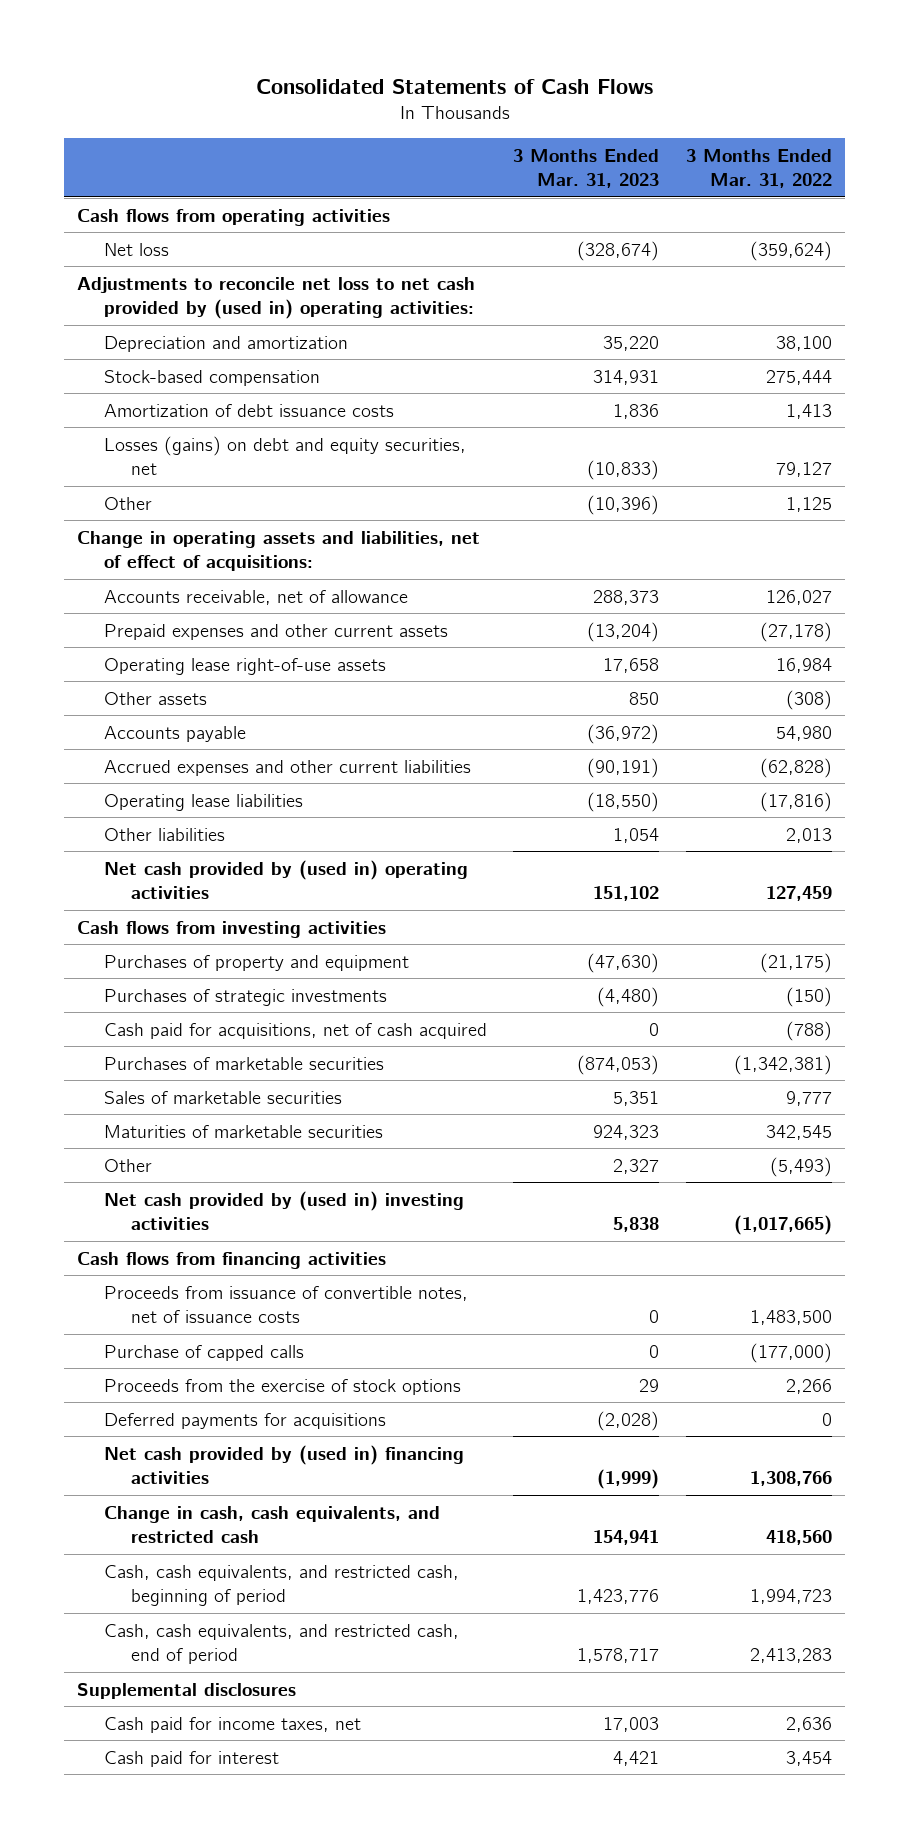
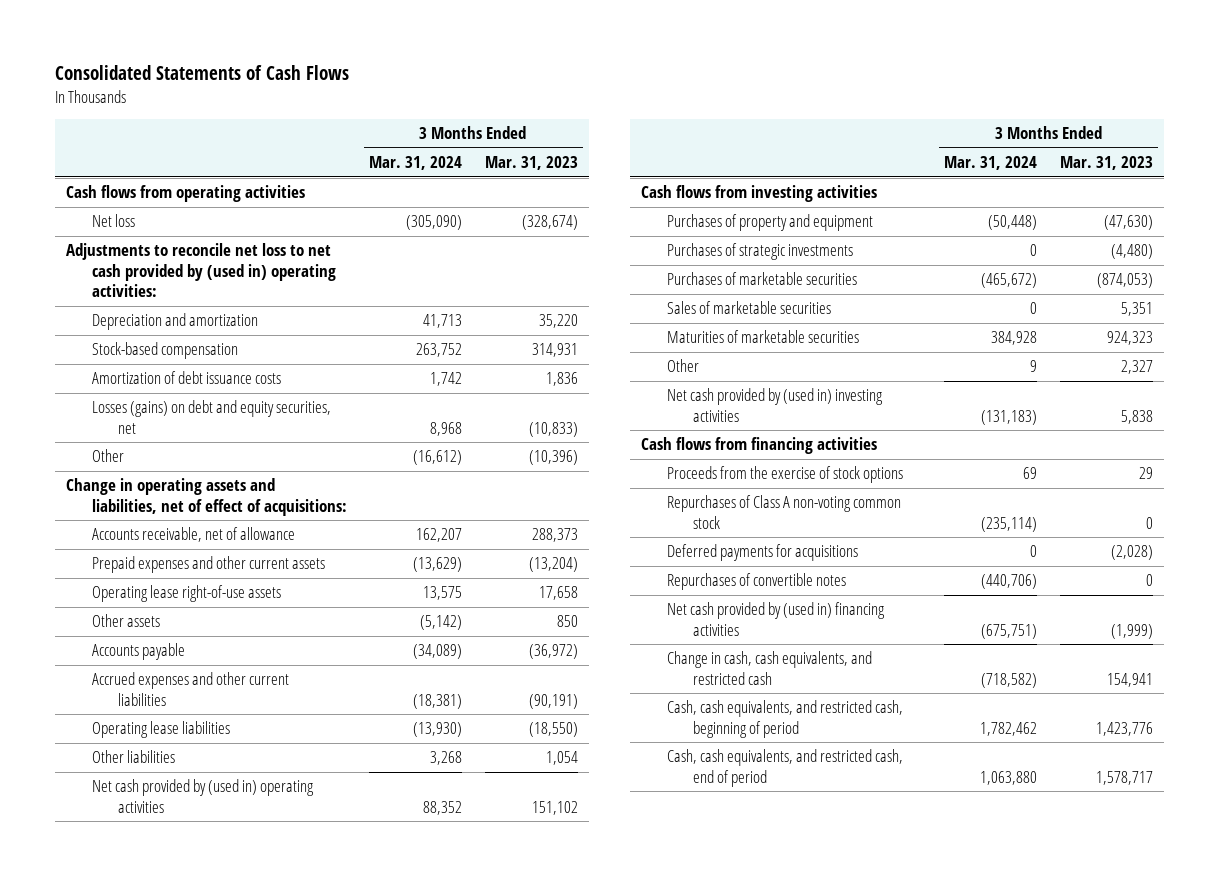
[685,149,832,189] 3 Months Ended Mar. 31, 2022 -> none
none -> [369,156,463,171] Mar. 31, 2024
[104,1022,488,1039] Cash paid for acquisitions, net of cash acquired -> none
[104,1285,469,1323] Proceeds from issuance of convertible notes, net of issuance costs -> none
[104,1344,305,1361] Purchase of capped calls -> none
none -> [666,495,901,529] Repurchases of Class A non-voting common stock
none -> [666,573,846,591] Repurchases of convertible notes
[77,1682,297,1699] Supplemental disclosures -> none
[104,1716,362,1733] Cash paid for income taxes, net -> none
[104,1750,280,1767] Cash paid for interest -> none

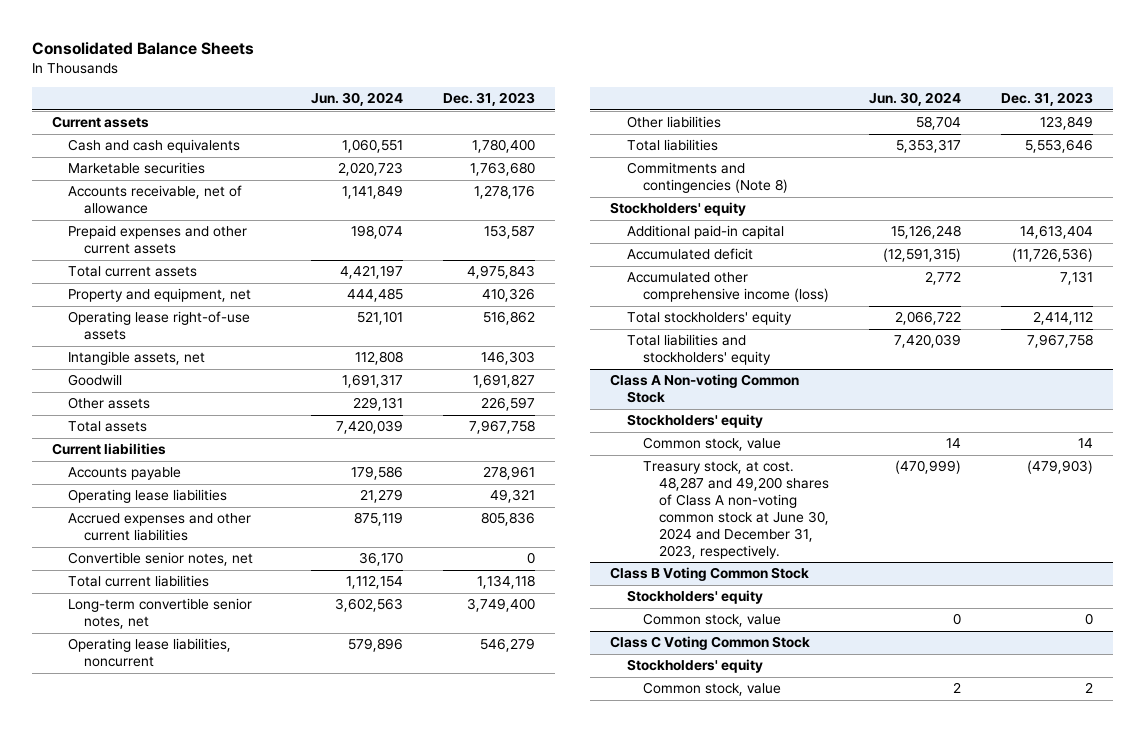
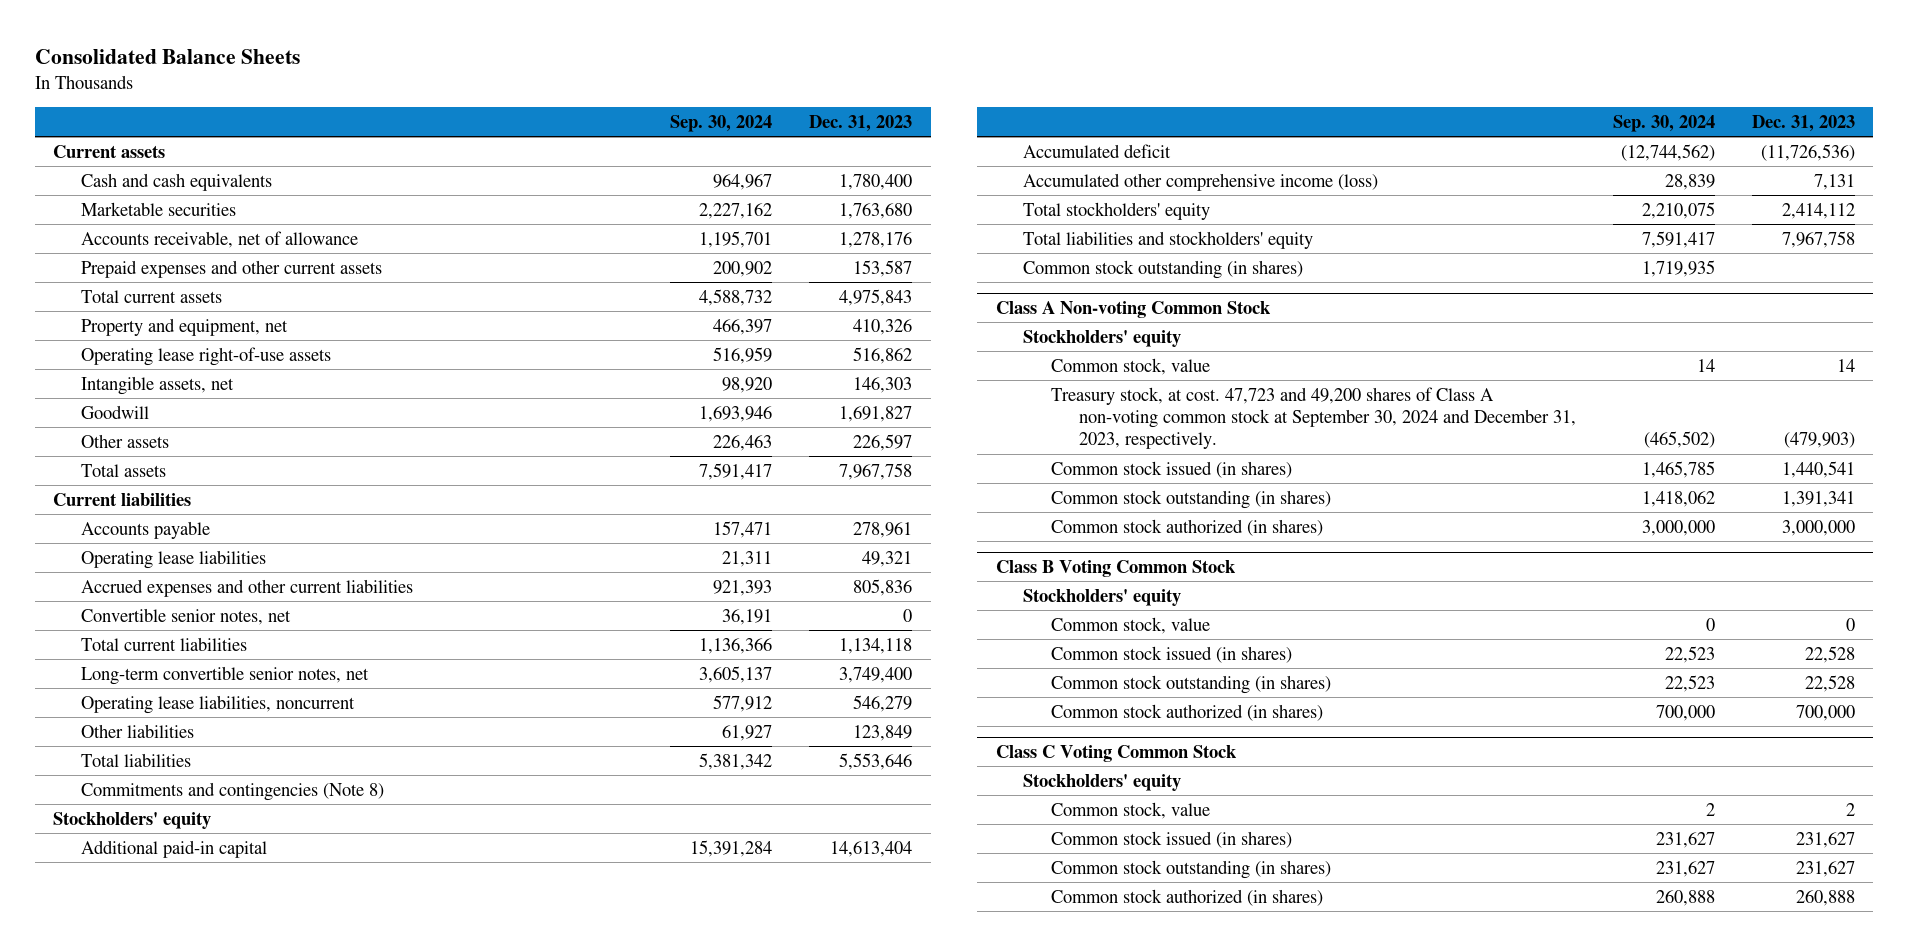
[310,92,403,107] Jun. 30, 2024 -> none
none -> [670,114,773,132] Sep. 30, 2024
none -> [1023,259,1304,279] Common stock outstanding (in shares)
[642,461,829,559] Treasury stock, at cost. 48,287 and 49,200 shares of Class A non-voting common stock at June 30, 2024 and December 31, 2023, respectively. -> [1051,386,1576,450] Treasury stock, at cost. 47,723 and 49,200 shares of Class A non-voting common stock at September 30, 2024 and December 31, 2023, respectively.
none -> [1051,460,1293,478] Common stock issued (in shares)
none -> [1051,489,1332,509] Common stock outstanding (in shares)
none -> [1051,518,1324,536] Common stock authorized (in shares)
none -> [1051,645,1293,663] Common stock issued (in shares)
none -> [1051,674,1332,694] Common stock outstanding (in shares)
none -> [1051,703,1324,721] Common stock authorized (in shares)
none -> [1051,830,1293,848] Common stock issued (in shares)
none -> [1051,859,1332,879] Common stock outstanding (in shares)
none -> [1051,888,1324,906] Common stock authorized (in shares)

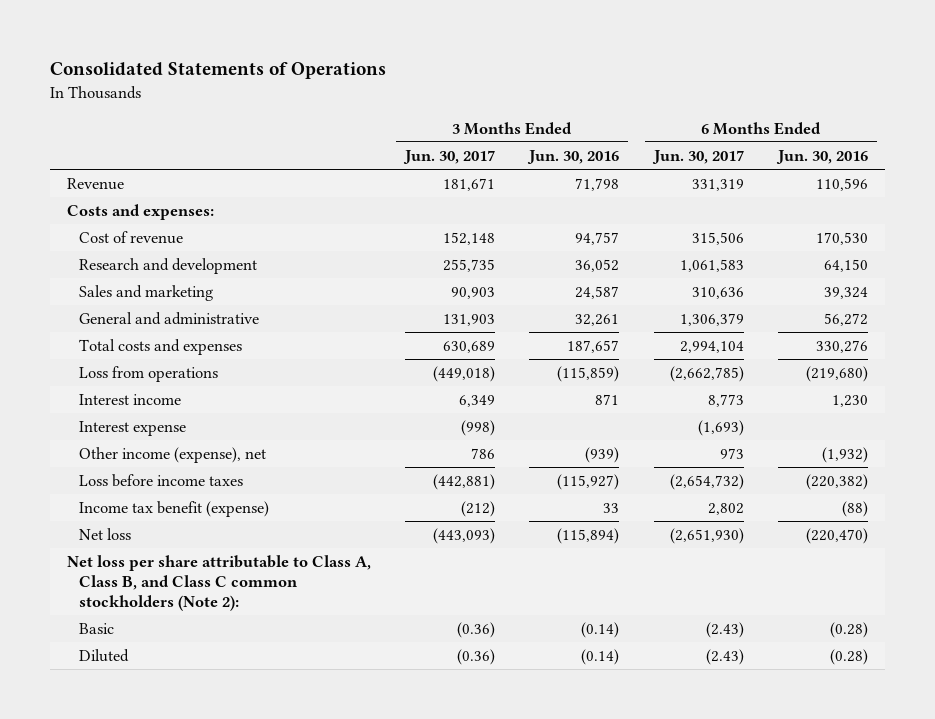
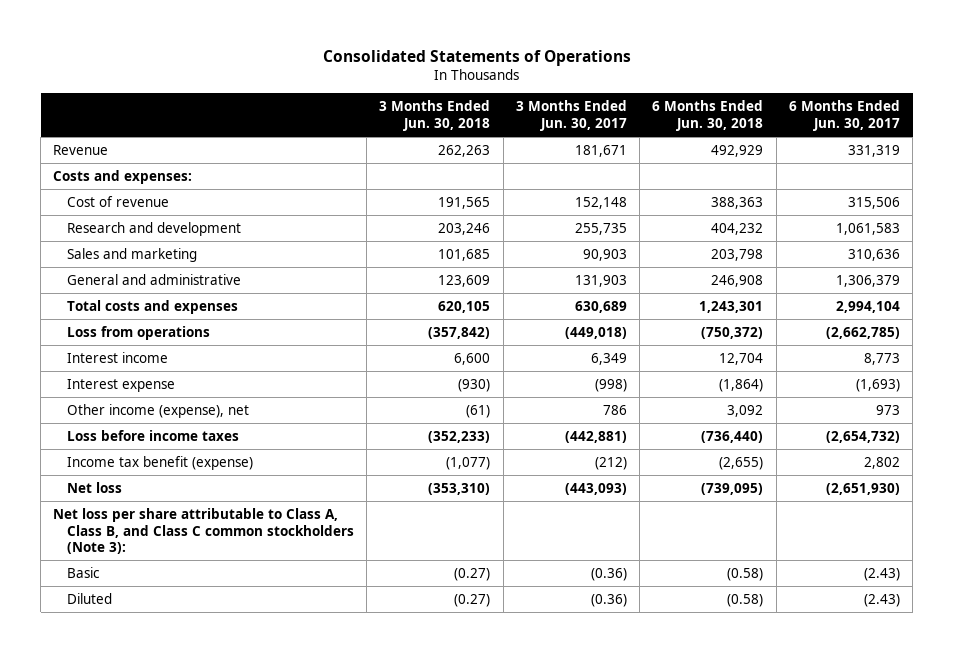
[527,149,620,164] Jun. 30, 2016 -> none
[776,149,869,164] Jun. 30, 2016 -> none
none -> [379,100,491,132] 3 Months Ended Jun. 30, 2018
none -> [652,100,764,132] 6 Months Ended Jun. 30, 2018
[66,555,371,611] Net loss per share attributable to Class A, Class B, and Class C common stockholders (Note 2): -> [53,507,354,555] Net loss per share attributable to Class A, Class B, and Class C common stockholders (Note 3):

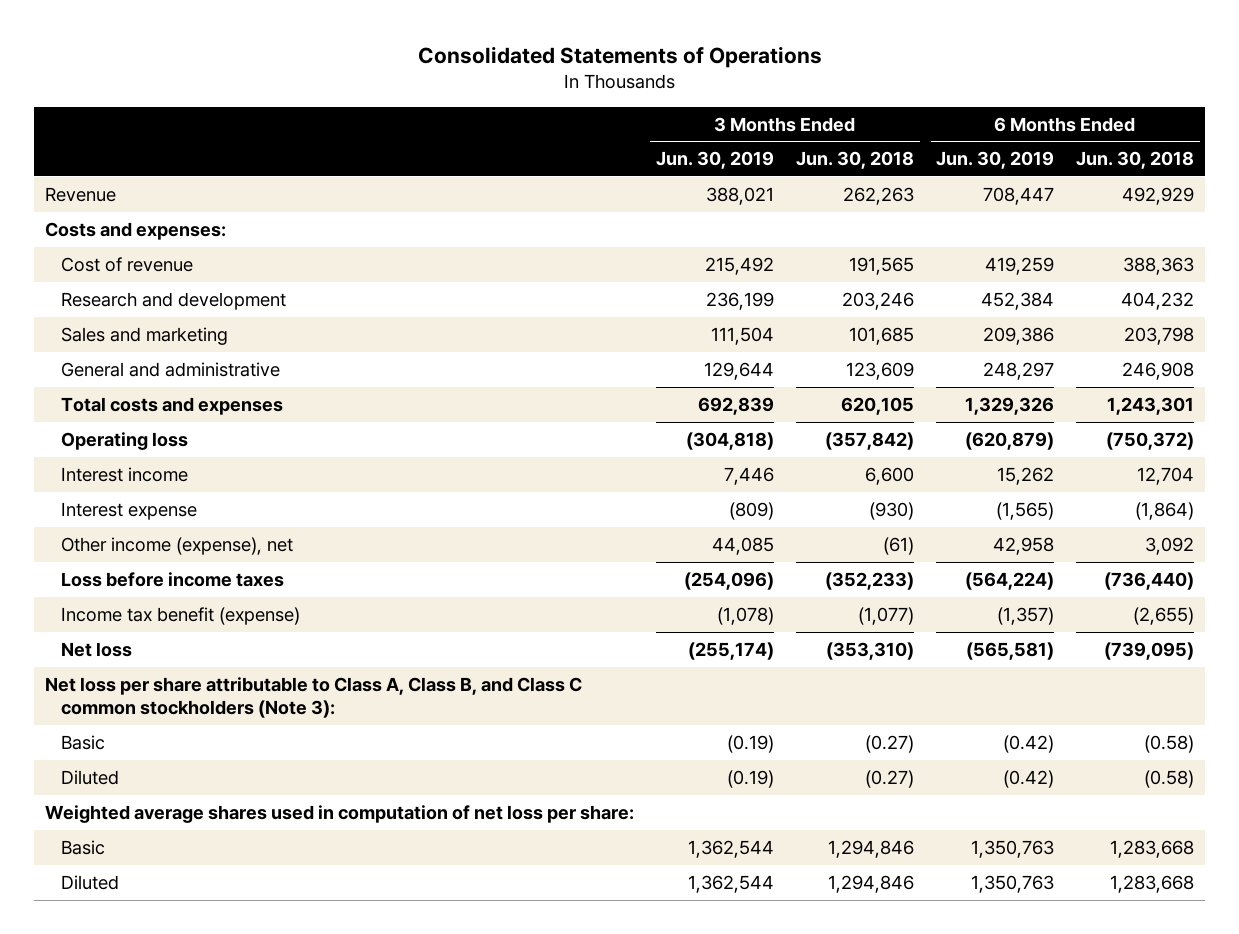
[515,100,627,132] 3 Months Ended Jun. 30, 2017 -> none
[789,100,901,132] 6 Months Ended Jun. 30, 2017 -> none
none -> [655,151,774,170] Jun. 30, 2019
none -> [936,151,1055,170] Jun. 30, 2019
[66,325,210,340] Loss from operations -> [61,431,189,450] Operating loss
none -> [44,804,634,823] Weighted average shares used in computation of net loss per share:
none -> [61,839,106,855] Basic
none -> [61,874,120,890] Diluted

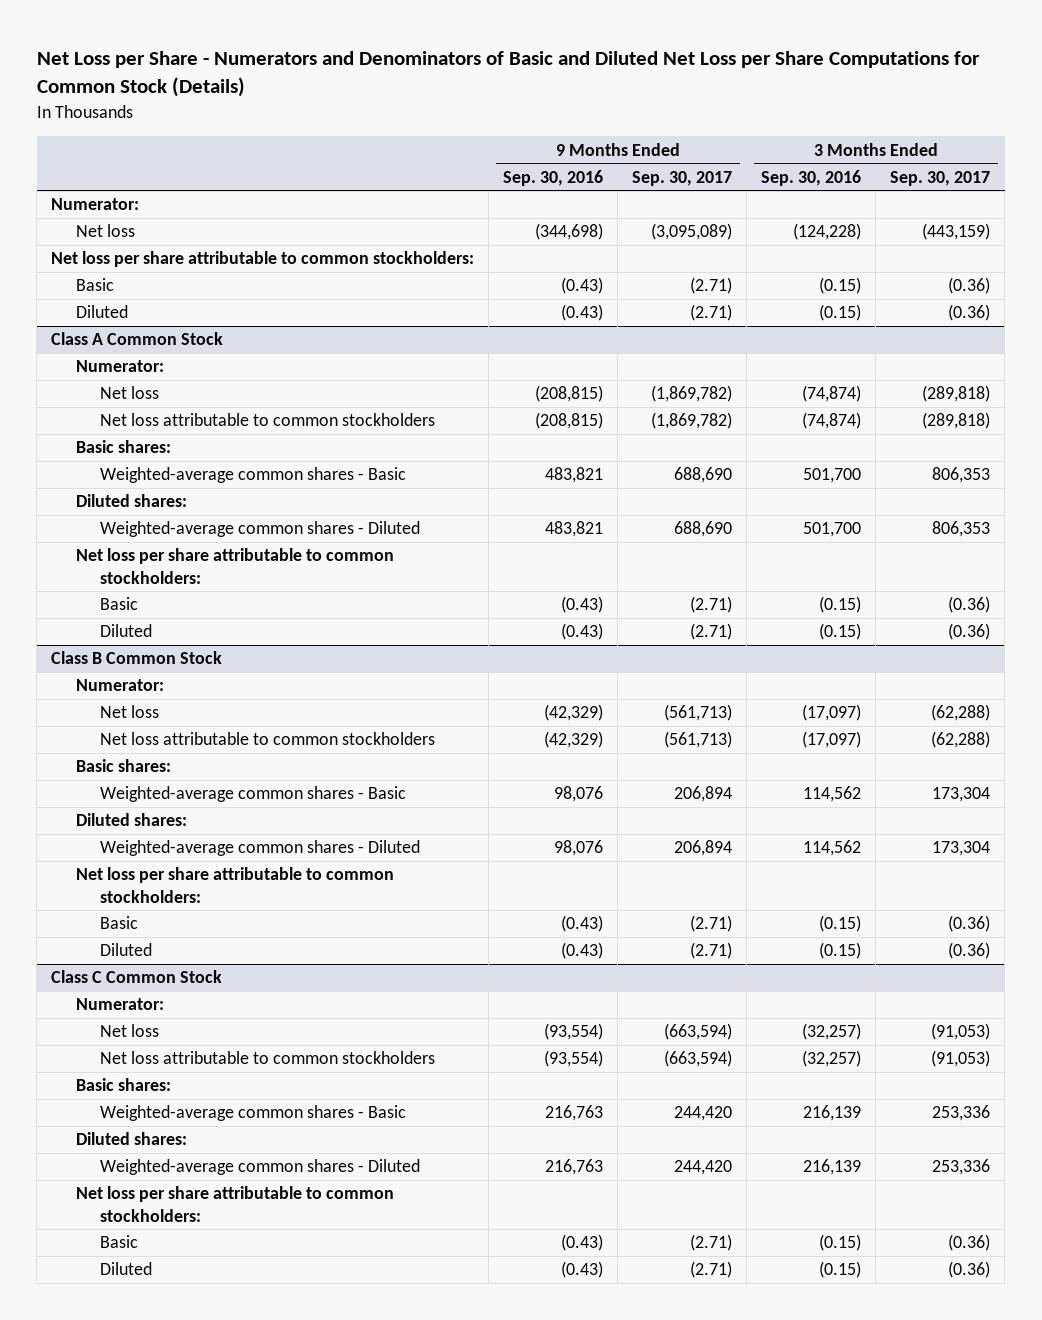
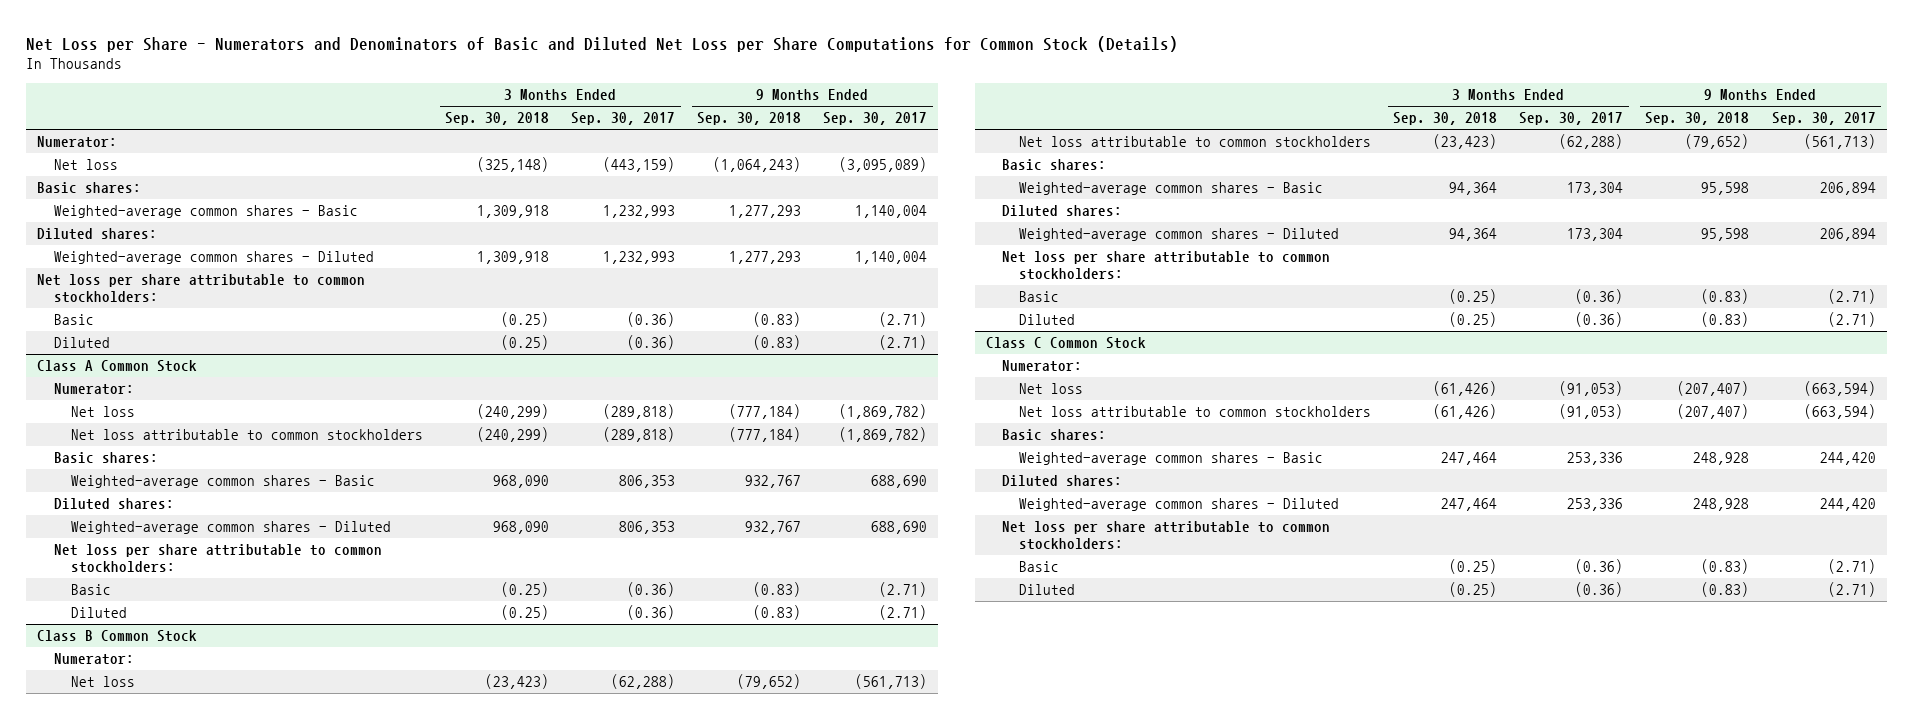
[503,169,604,186] Sep. 30, 2016 -> none
[761,169,862,186] Sep. 30, 2016 -> none
none -> [445,112,550,126] Sep. 30, 2018
none -> [697,112,802,126] Sep. 30, 2018
none -> [37,182,142,194] Basic shares:
none -> [54,205,359,219] Weighted-average common shares - Basic
none -> [37,228,158,241] Diluted shares:
none -> [54,251,375,265] Weighted-average common shares - Diluted

